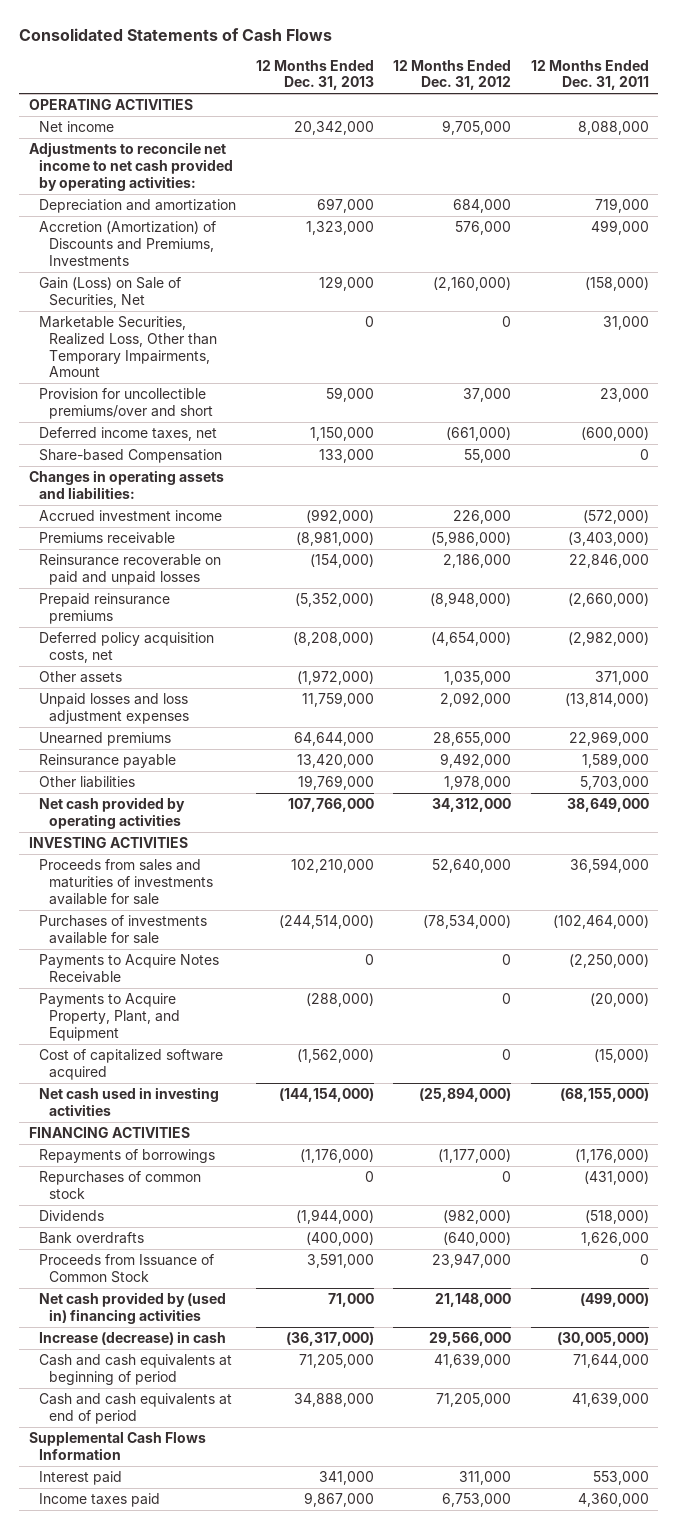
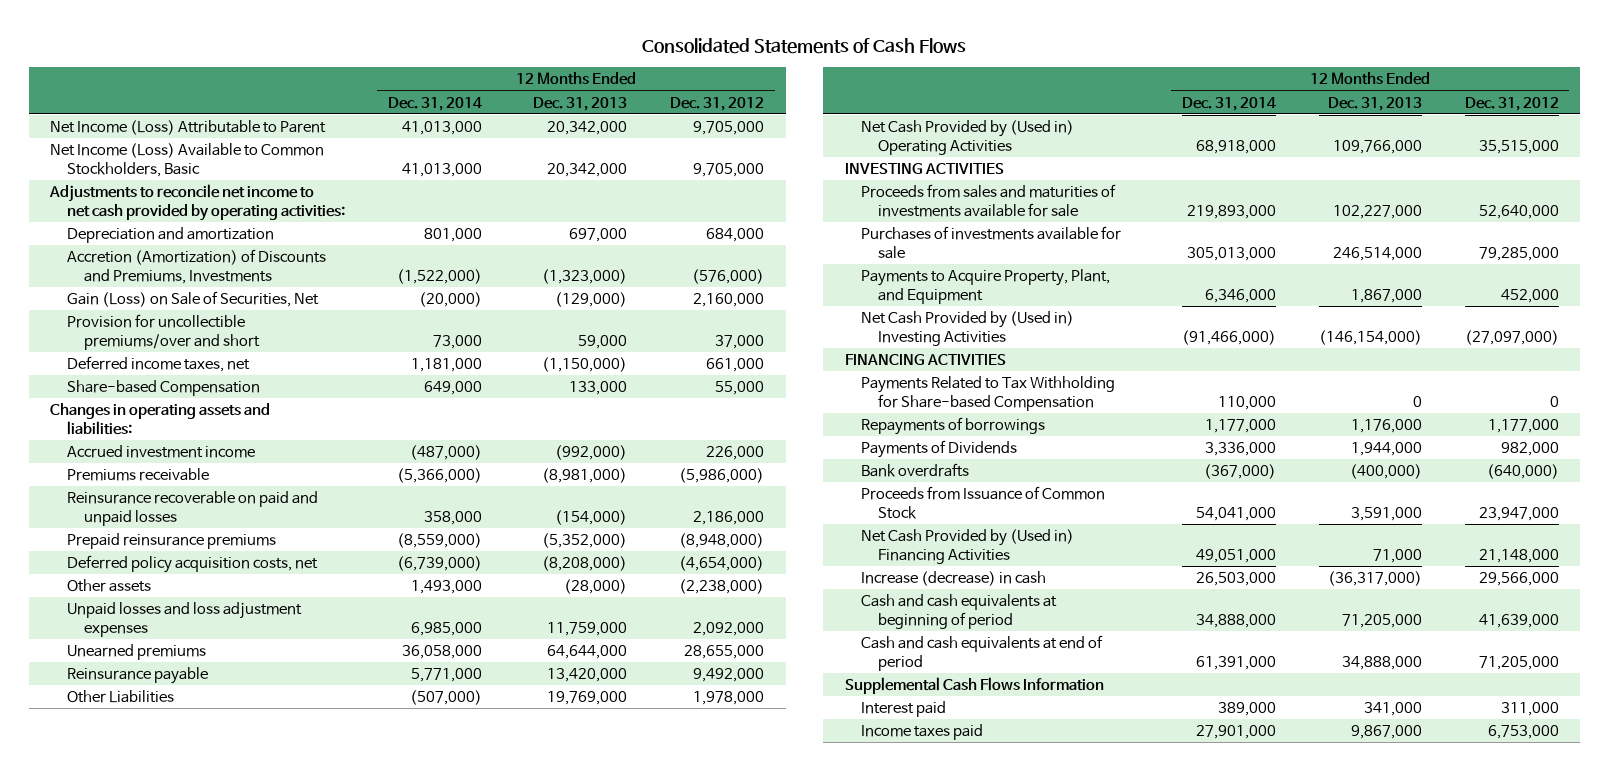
[530,59,649,91] 12 Months Ended Dec. 31, 2011 -> none
none -> [387,96,482,111] Dec. 31, 2014
[29,99,194,111] OPERATING ACTIVITIES -> none
[39,121,115,133] Net income -> [50,120,327,136] Net Income (Loss) Attributable to Parent
none -> [50,143,325,177] Net Income (Loss) Available to Common Stockholders, Basic
[39,316,218,378] Marketable Securities, Realized Loss, Other than Temporary Impairments, Amount -> none
[305,221,374,236] 1,323,000 -> [542,268,628,284] (1,323,000)
[455,221,512,236] 576,000 -> [692,268,765,284] (576,000)
[318,276,374,292] 129,000 -> [555,292,628,308] (129,000)
[433,277,512,292] (2,160,000) -> [693,293,765,308] 2,160,000
[309,427,374,442] 1,150,000 -> [542,357,628,373] (1,150,000)
[446,427,512,442] (661,000) -> [706,358,765,373] 661,000
[296,670,374,686] (1,972,000) -> [564,579,628,595] (28,000)
[444,671,512,686] 1,035,000 -> [679,579,765,595] (2,238,000)
[39,776,136,789] Other liabilities -> [66,690,174,704] Other Liabilities
[39,797,186,829] Net cash provided by operating activities -> [861,120,1075,155] Net Cash Provided by (Used in) Operating Activities
[287,798,374,813] 107,766,000 -> [1332,139,1422,154] 109,766,000
[432,798,512,813] 34,312,000 -> [1478,139,1559,154] 35,515,000
[39,954,220,983] Payments to Acquire Notes Receivable -> none
[39,1049,224,1080] Cost of capitalized software acquired -> none
[290,859,374,874] 102,210,000 -> [1332,204,1422,219] 102,227,000
[278,915,374,930] (244,514,000) -> [1332,246,1422,261] 246,514,000
[423,915,512,930] (78,534,000) -> [1478,246,1559,261] 79,285,000
[305,993,374,1008] (288,000) -> [1350,288,1422,303] 1,867,000
[502,993,512,1005] 0 -> [1500,288,1559,303] 452,000
[39,1087,220,1116] Net cash used in investing activities -> [861,311,1075,346] Net Cash Provided by (Used in) Investing Activities
[278,1088,374,1103] (144,154,000) -> [1318,329,1422,345] (146,154,000)
[419,1088,512,1103] (25,894,000) -> [1464,329,1559,345] (27,097,000)
[39,1171,202,1199] Repurchases of common stock -> none
none -> [861,376,1116,411] Payments Related to Tax Withholding for Share-based Compensation
[299,1149,374,1164] (1,176,000) -> [1350,419,1422,434] 1,176,000
[438,1149,512,1164] (1,177,000) -> [1487,419,1559,434] 1,177,000
[39,1210,105,1222] Dividends -> [861,440,1018,459] Payments of Dividends
[295,1209,374,1225] (1,944,000) -> [1350,442,1422,457] 1,944,000
[443,1209,512,1225] (982,000) -> [1500,442,1559,457] 982,000
[39,1292,227,1324] Net cash provided by (used in) financing activities -> [861,529,1075,564] Net Cash Provided by (Used in) Financing Activities

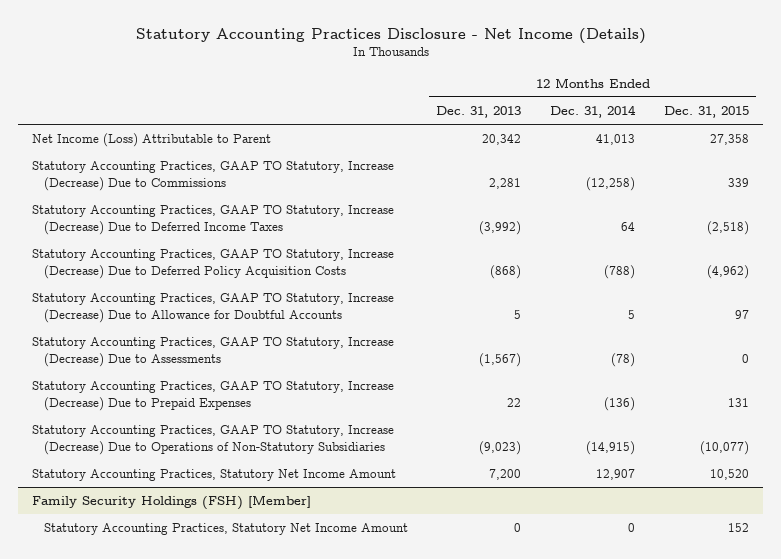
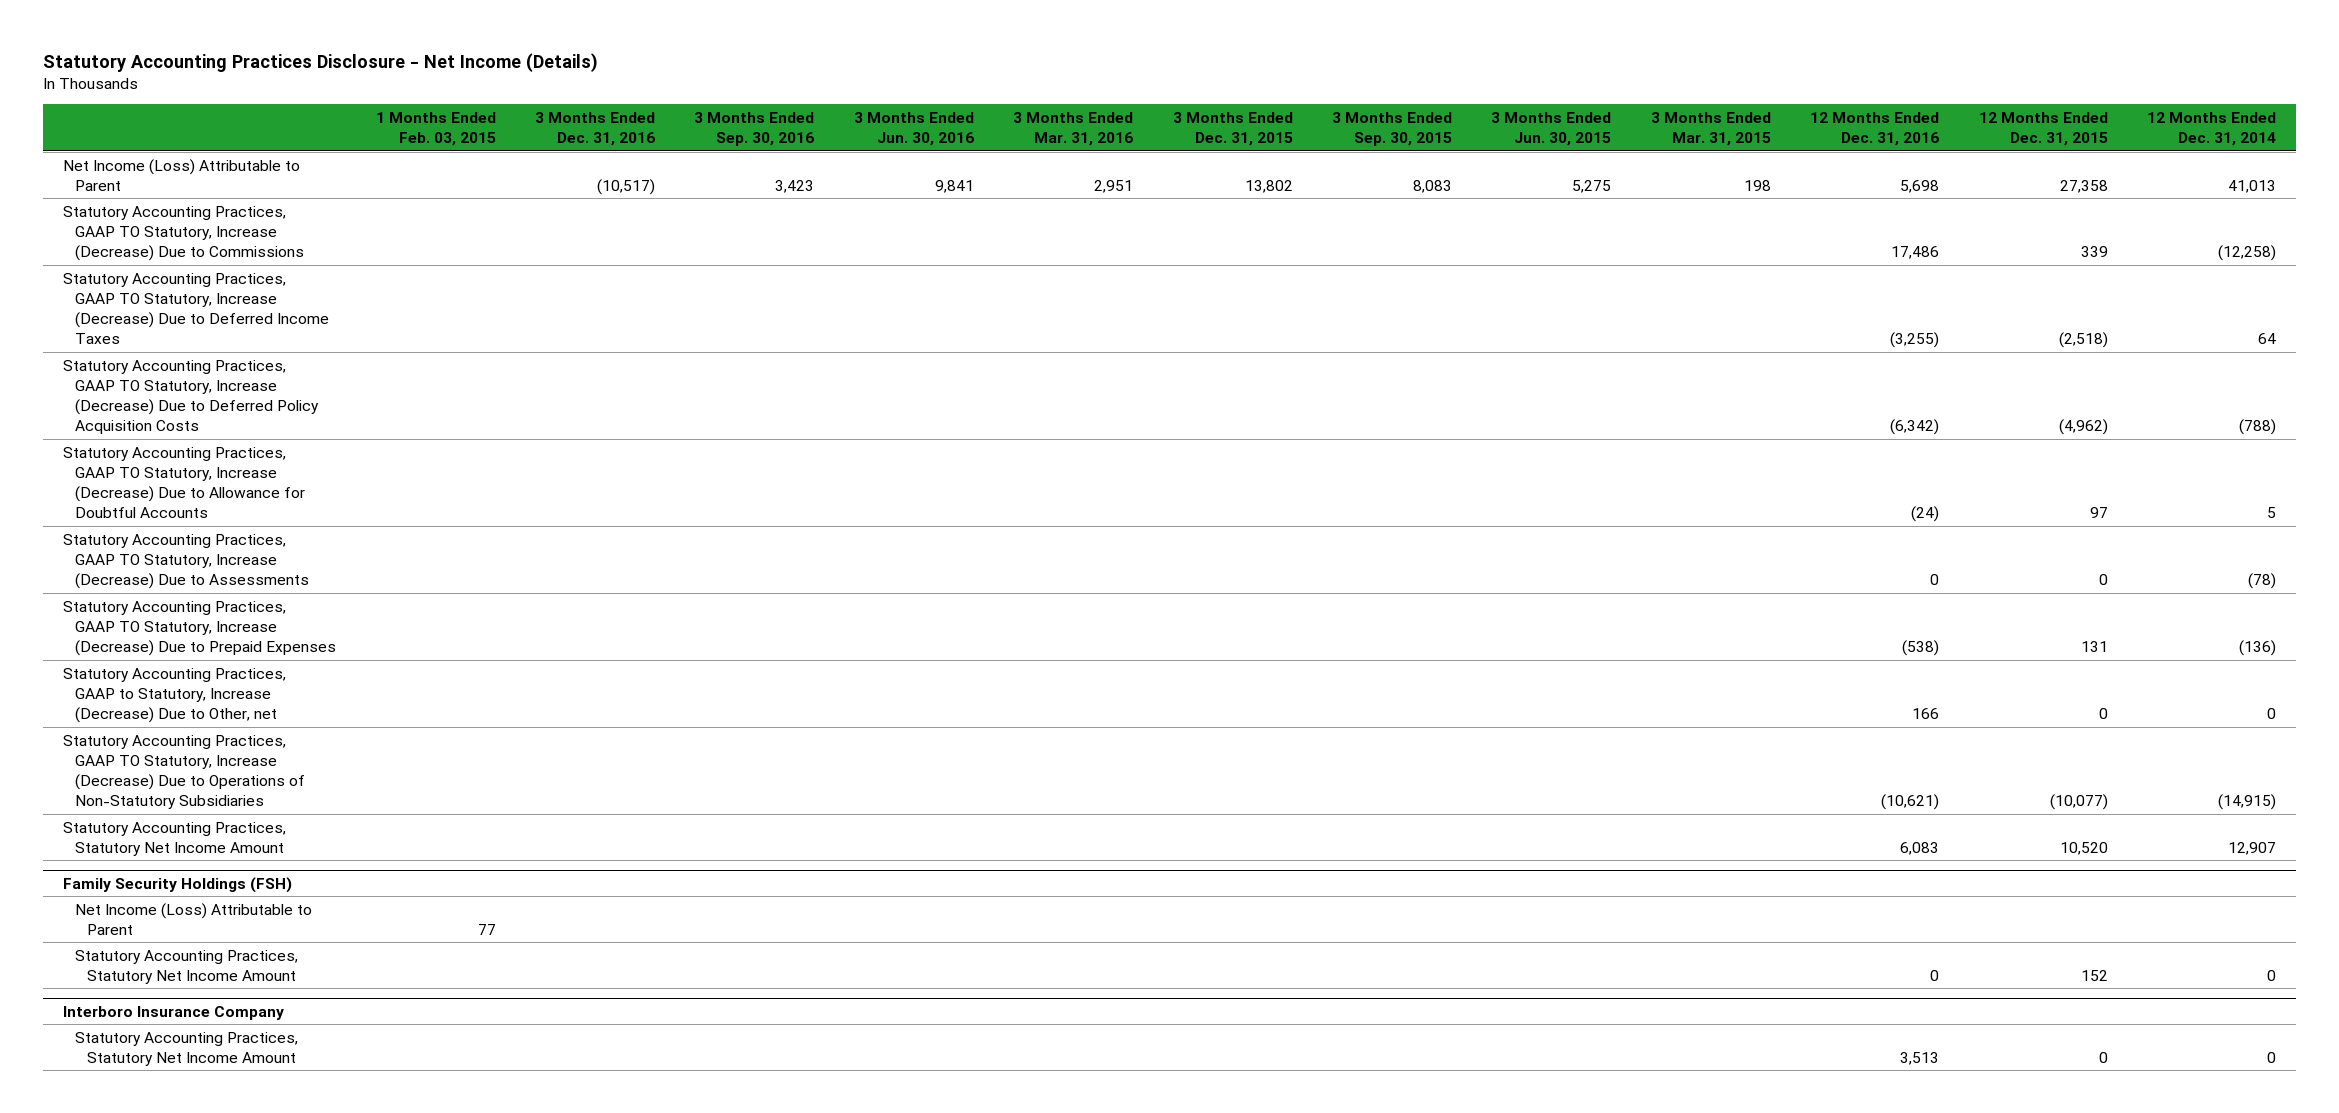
[436,105,522,118] Dec. 31, 2013 -> none
none -> [375,111,496,147] 1 Months Ended Feb. 03, 2015
none -> [534,111,655,147] 3 Months Ended Dec. 31, 2016
none -> [694,111,815,147] 3 Months Ended Sep. 30, 2016
none -> [853,111,974,147] 3 Months Ended Jun. 30, 2016
none -> [1013,111,1134,147] 3 Months Ended Mar. 31, 2016
none -> [1172,111,1293,147] 3 Months Ended Dec. 31, 2015
none -> [1332,111,1453,147] 3 Months Ended Sep. 30, 2015
none -> [1491,111,1612,147] 3 Months Ended Jun. 30, 2015
none -> [1650,111,1771,147] 3 Months Ended Mar. 31, 2015
none -> [1810,111,1940,147] 12 Months Ended Dec. 31, 2016
none -> [63,667,287,724] Statutory Accounting Practices, GAAP to Statutory, Increase (Decrease) Due to Other, net
[32,495,312,511] Family Security Holdings (FSH) [Member] -> [63,876,293,893] Family Security Holdings (FSH)
none -> [75,902,313,935] Net Income (Loss) Attributable to Parent
none -> [63,1005,285,1020] Interboro Insurance Company
none -> [75,1031,299,1066] Statutory Accounting Practices, Statutory Net Income Amount

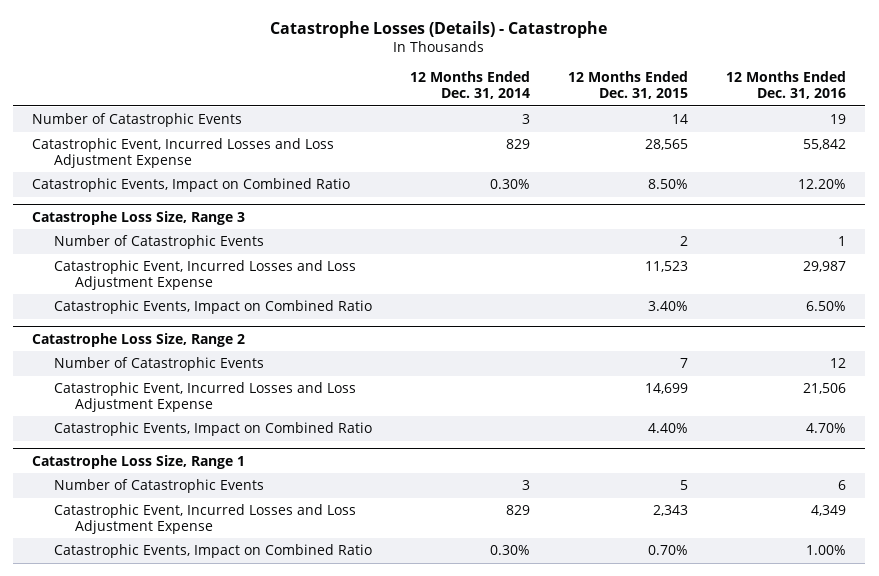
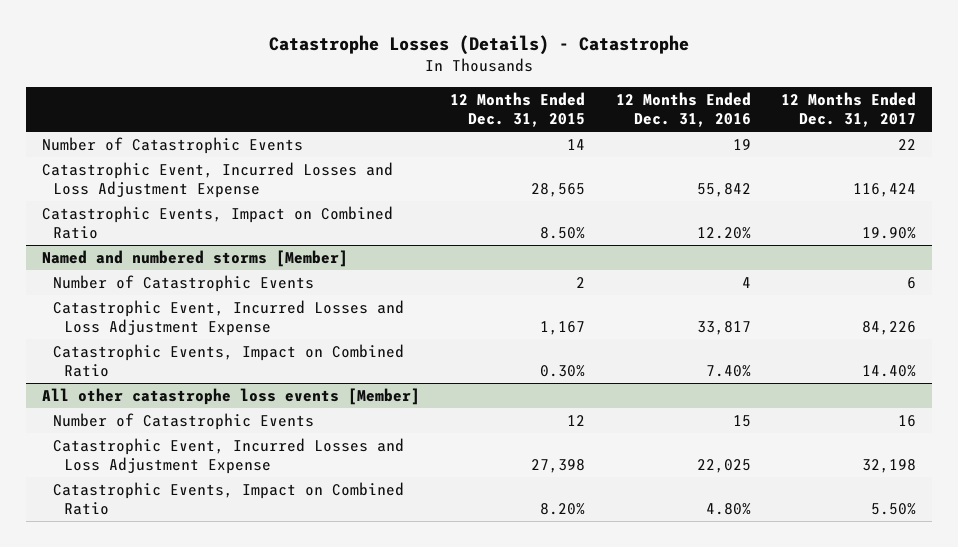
[409,71,530,100] 12 Months Ended Dec. 31, 2014 -> none
none -> [781,91,917,128] 12 Months Ended Dec. 31, 2017
[32,454,246,469] Catastrophe Loss Size, Range 1 -> none
[53,478,264,493] Number of Catastrophic Events -> none
[53,503,356,534] Catastrophic Event, Incurred Losses and Loss Adjustment Expense -> none
[53,543,372,558] Catastrophic Events, Impact on Combined Ratio -> none
[32,210,246,225] Catastrophe Loss Size, Range 3 -> [41,249,348,267] Named and numbered storms [Member]
[838,235,847,246] 1 -> [741,276,751,288] 4
[645,260,689,272] 11,523 -> [540,321,586,336] 1,167
[803,260,847,272] 29,987 -> [696,321,751,336] 33,817
[648,300,689,311] 3.40% -> [540,365,586,378] 0.30%
[806,300,847,311] 6.50% -> [705,365,751,378] 7.40%
[32,332,246,347] Catastrophe Loss Size, Range 2 -> [41,387,420,405] All other catastrophe loss events [Member]
[680,357,689,368] 7 -> [567,414,586,426] 12
[830,357,847,368] 12 -> [732,414,751,427] 15
[645,382,689,394] 14,699 -> [531,459,586,474] 27,398
[803,382,847,394] 21,506 -> [696,459,751,474] 22,025
[648,422,689,433] 4.40% -> [540,503,586,516] 8.20%
[806,422,847,433] 4.70% -> [705,503,751,516] 4.80%

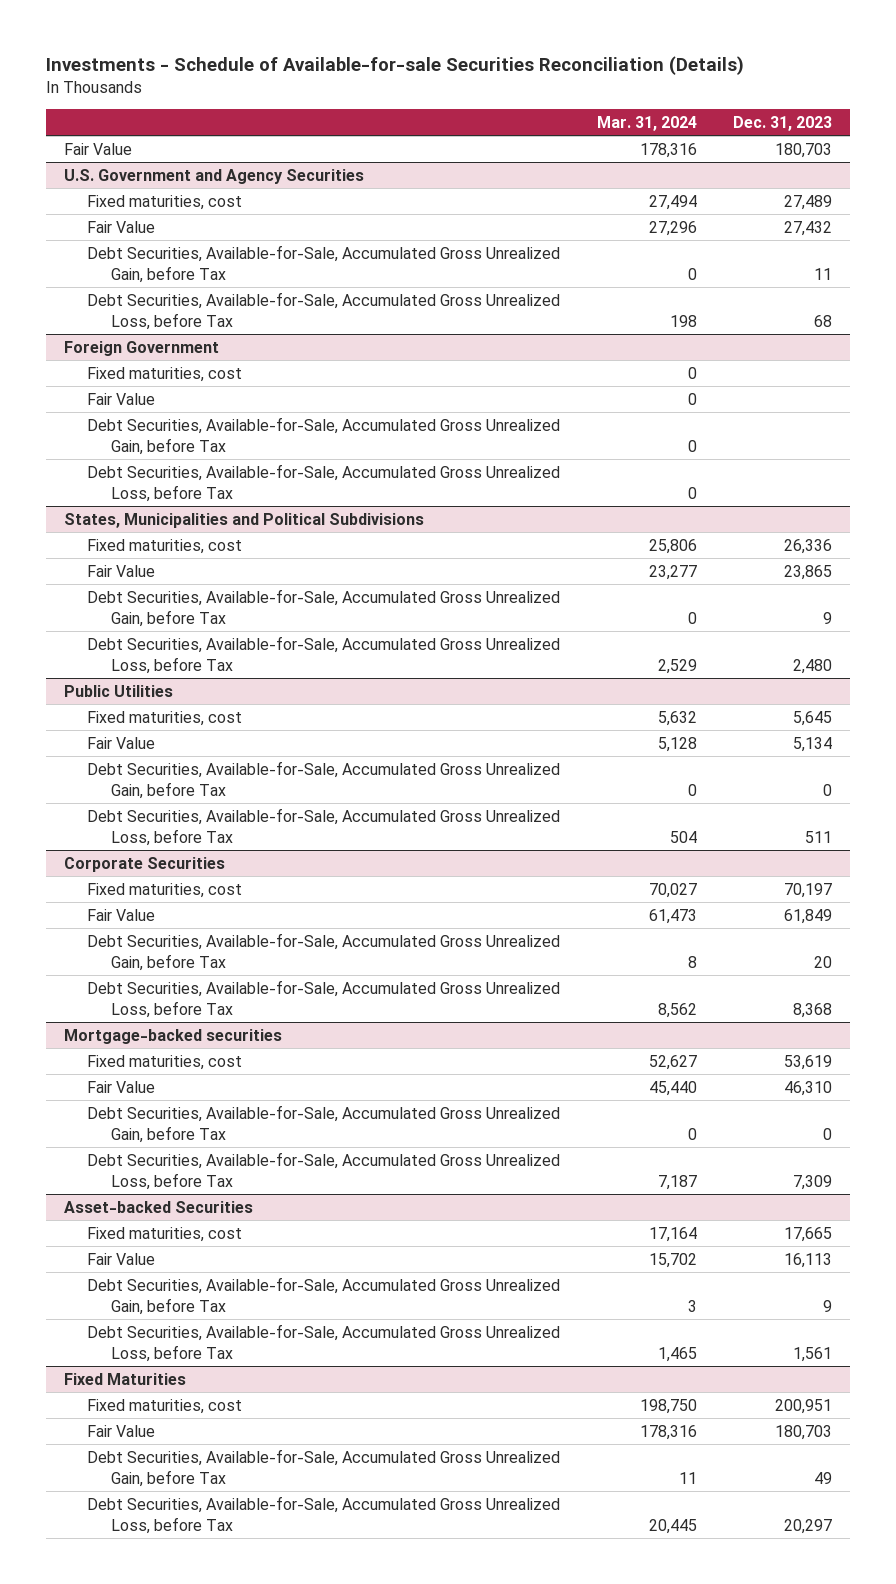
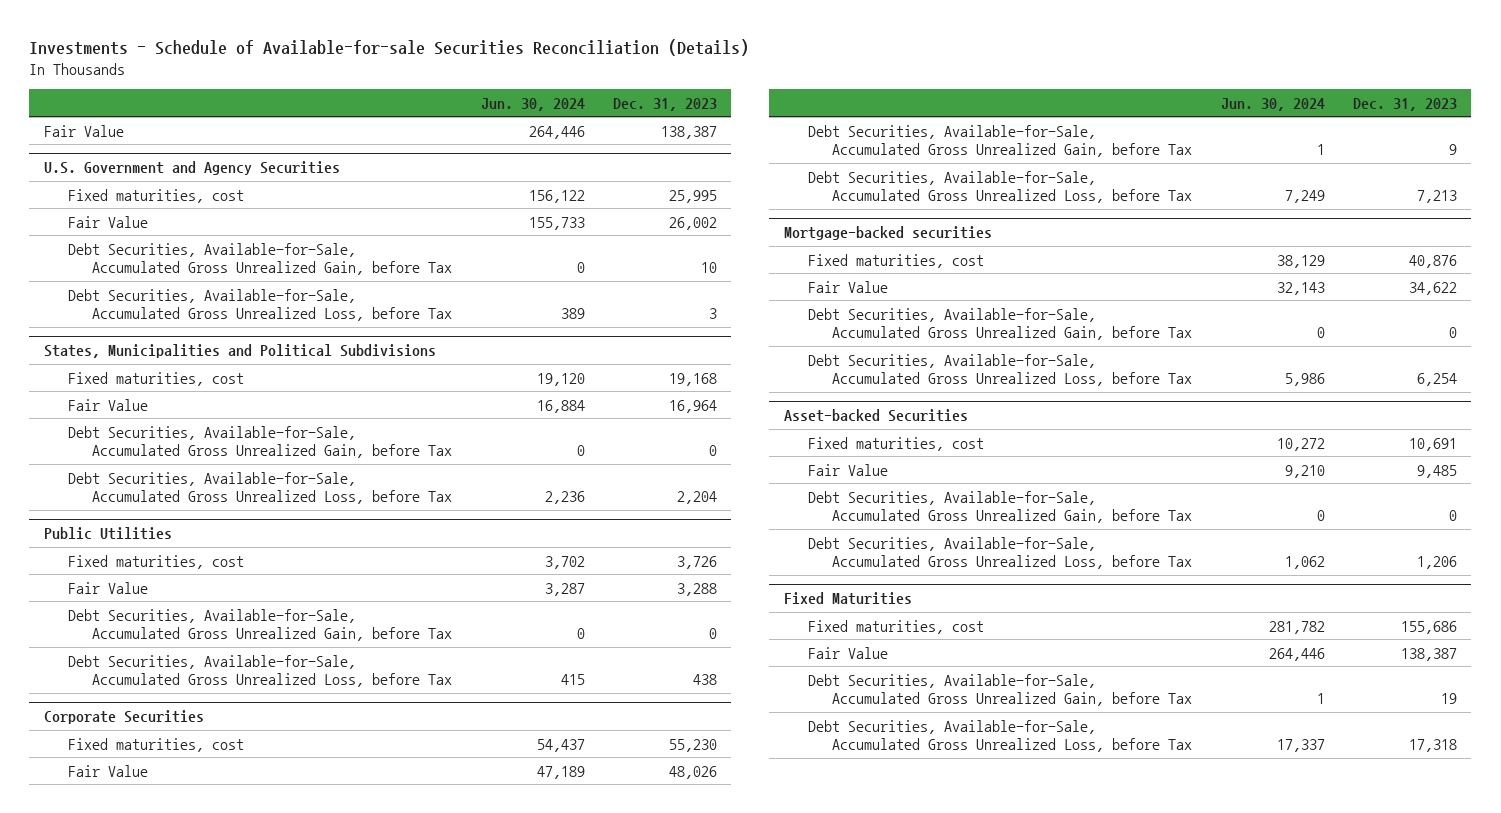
[596,115,697,131] Mar. 31, 2024 -> none
none -> [480,97,585,111] Jun. 30, 2024
[775,142,833,158] 180,703 -> [661,125,718,139] 138,387
[63,340,219,356] Foreign Government -> none
[87,366,243,382] Fixed maturities, cost -> none
[87,392,156,405] Fair Value -> none
[87,416,561,455] Debt Securities, Available-for-Sale, Accumulated Gross Unrealized Gain, before Tax -> none
[87,463,561,502] Debt Securities, Available-for-Sale, Accumulated Gross Unrealized Loss, before Tax -> none
[784,194,833,210] 27,489 -> [669,189,718,203] 25,995
[784,220,833,236] 27,432 -> [669,216,718,230] 26,002
[814,267,833,280] 11 -> [701,262,718,274] 10
[814,314,833,327] 68 -> [709,308,718,320] 3
[784,538,833,554] 26,336 -> [669,372,718,386] 19,168
[784,564,833,580] 23,865 -> [669,399,718,413] 16,964
[823,611,833,624] 9 -> [709,445,718,457] 0
[793,658,833,674] 2,480 -> [677,491,718,505] 2,204
[793,710,833,726] 5,645 -> [677,555,718,569] 3,726
[793,736,833,752] 5,134 -> [677,582,718,596] 3,288
[805,830,833,843] 511 -> [693,674,718,686] 438
[784,882,833,898] 70,197 -> [669,738,718,752] 55,230
[784,908,833,924] 61,849 -> [669,765,718,779] 48,026
[814,955,833,968] 20 -> [1449,144,1458,156] 9
[793,1002,833,1018] 8,368 -> [1417,190,1458,204] 7,213
[784,1054,833,1070] 53,619 -> [1409,254,1458,268] 40,876
[784,1080,833,1096] 46,310 -> [1409,281,1458,295] 34,622
[793,1174,833,1190] 7,309 -> [1417,373,1458,387] 6,254
[784,1226,833,1242] 17,665 -> [1409,437,1458,451] 10,691
[784,1252,833,1268] 16,113 -> [1417,464,1458,478] 9,485
[823,1299,833,1312] 9 -> [1449,510,1458,522] 0
[793,1346,833,1362] 1,561 -> [1417,556,1458,570] 1,206
[775,1398,833,1414] 200,951 -> [1401,620,1458,634] 155,686
[775,1424,833,1440] 180,703 -> [1401,647,1458,661] 138,387
[814,1471,833,1484] 49 -> [1441,693,1458,705] 19
[784,1518,833,1534] 20,297 -> [1409,739,1458,753] 17,318

